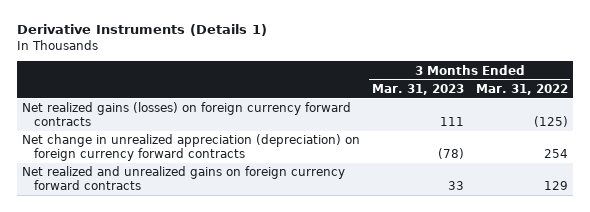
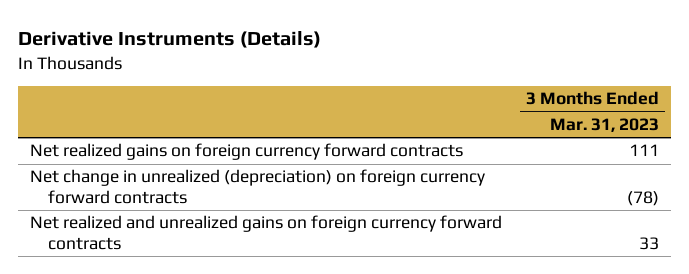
[16,24,267,37] Derivative Instruments (Details 1) -> [18,31,322,49] Derivative Instruments (Details)
[475,83,568,95] Mar. 31, 2022 -> none
[22,102,352,127] Net realized gains (losses) on foreign currency forward contracts -> [30,143,464,161] Net realized gains on foreign currency forward contracts
[22,134,361,162] Net change in unrealized appreciation (depreciation) on foreign currency forward contracts -> [30,169,486,204] Net change in unrealized (depreciation) on foreign currency forward contracts

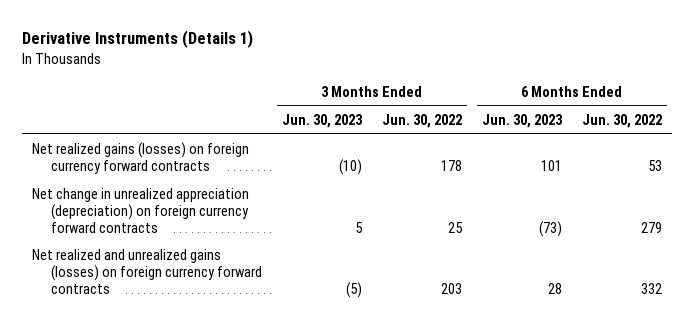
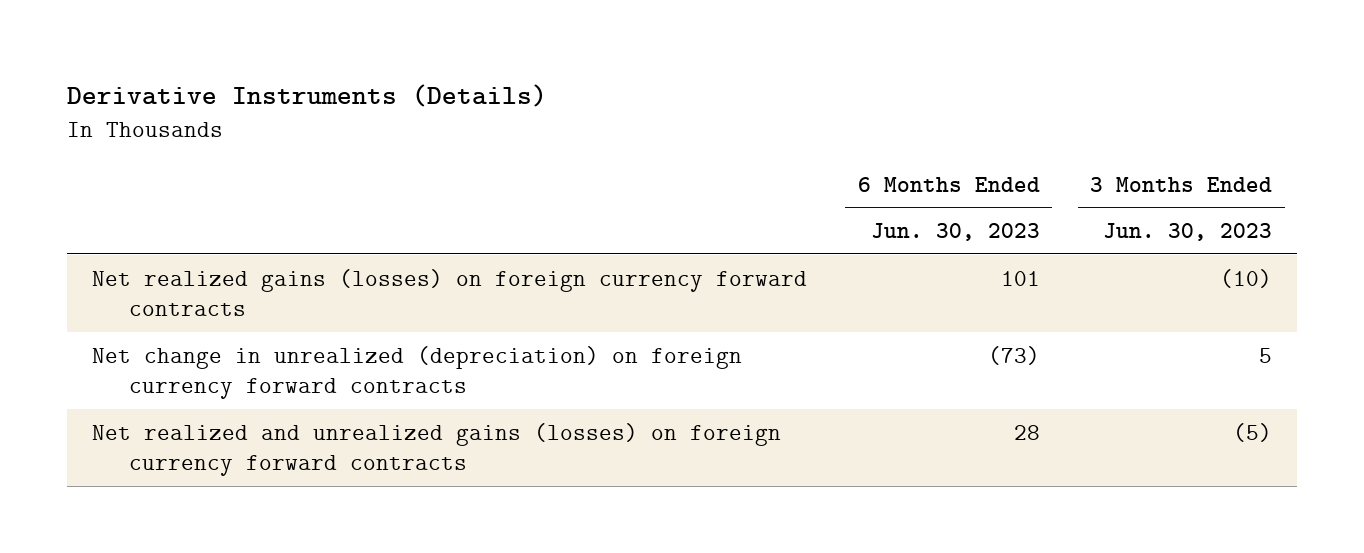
[22,30,254,49] Derivative Instruments (Details 1) -> [66,84,547,108] Derivative Instruments (Details)
[382,113,463,128] Jun. 30, 2022 -> none
[582,113,663,128] Jun. 30, 2022 -> none
[32,188,250,233] Net change in unrealized appreciation (depreciation) on foreign currency forward contracts -> [91,345,742,400] Net change in unrealized (depreciation) on foreign currency forward contracts

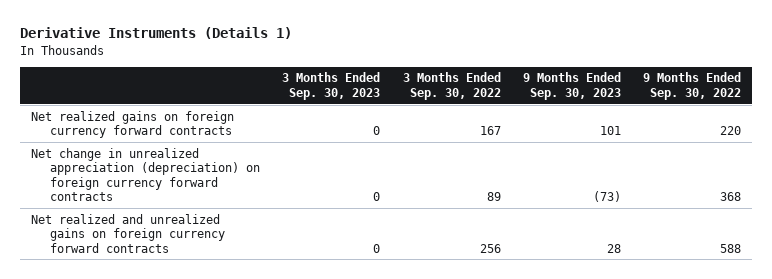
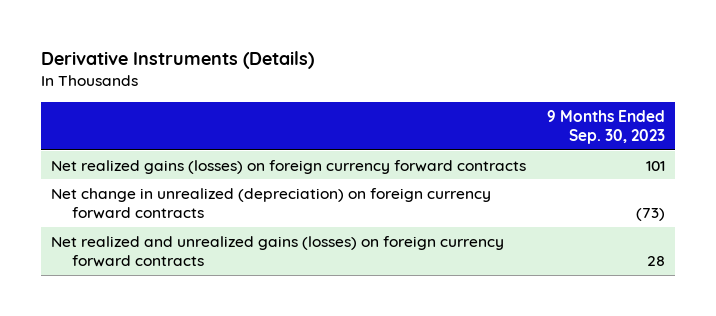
[19,27,292,40] Derivative Instruments (Details 1) -> [40,51,314,70] Derivative Instruments (Details)
[282,72,381,100] 3 Months Ended Sep. 30, 2023 -> none
[402,72,501,100] 3 Months Ended Sep. 30, 2022 -> none
[643,72,742,100] 9 Months Ended Sep. 30, 2022 -> none
[30,110,234,139] Net realized gains on foreign currency forward contracts -> [51,159,527,174] Net realized gains (losses) on foreign currency forward contracts
[30,147,260,202] Net change in unrealized appreciation (depreciation) on foreign currency forward contracts -> [51,187,492,220] Net change in unrealized (depreciation) on foreign currency forward contracts
[30,213,225,253] Net realized and unrealized gains on foreign currency forward contracts -> [51,235,505,268] Net realized and unrealized gains (losses) on foreign currency forward contracts

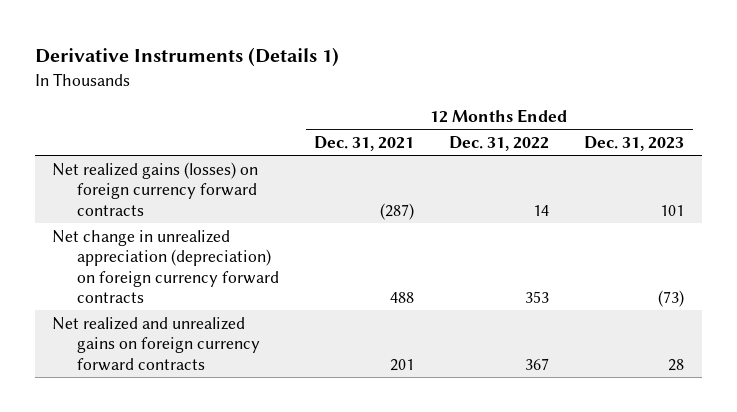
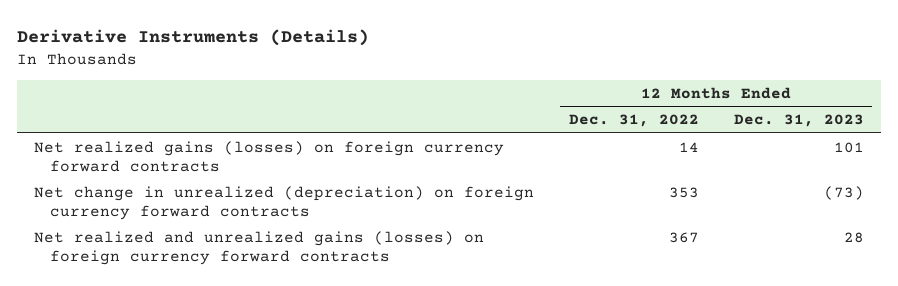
[34,47,339,68] Derivative Instruments (Details 1) -> [17,29,370,47] Derivative Instruments (Details)
[314,136,415,152] Dec. 31, 2021 -> none
[52,229,280,303] Net change in unrealized appreciation (depreciation) on foreign currency forward contracts -> [34,185,535,220] Net change in unrealized (depreciation) on foreign currency forward contracts
[52,316,261,371] Net realized and unrealized gains on foreign currency forward contracts -> [34,230,485,265] Net realized and unrealized gains (losses) on foreign currency forward contracts

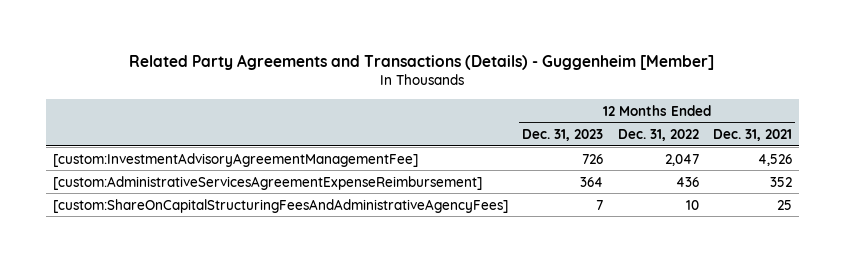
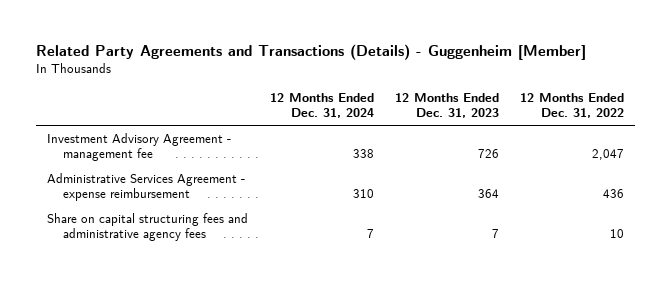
[712,128,792,141] Dec. 31, 2021 -> none
none -> [269,92,374,119] 12 Months Ended Dec. 31, 2024
[53,152,419,167] [custom:InvestmentAdvisoryAgreementManagementFee] -> [47,132,232,162] Investment Advisory Agreement - management fee
[53,175,483,190] [custom:AdministrativeServicesAgreementExpenseReimbursement] -> [47,172,246,202] Administrative Services Agreement - expense reimbursement
[53,198,509,213] [custom:ShareOnCapitalStructuringFeesAndAdministrativeAgencyFees] -> [47,212,249,242] Share on capital structuring fees and administrative agency fees

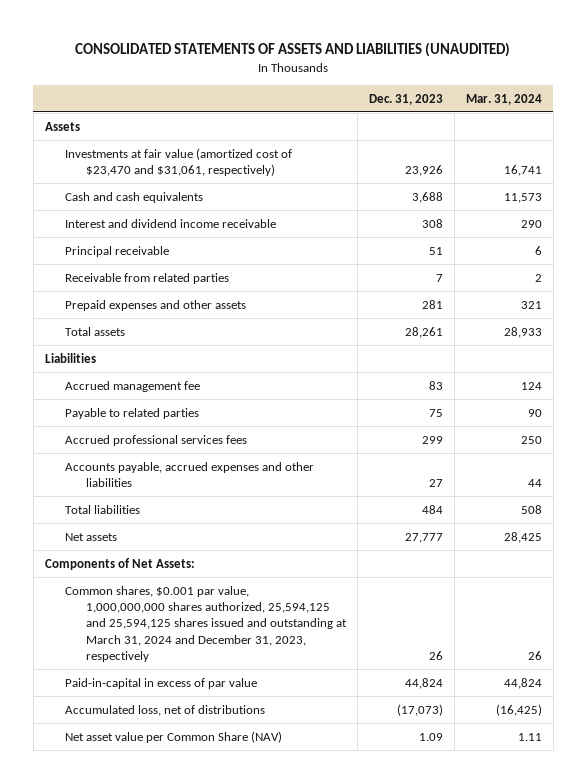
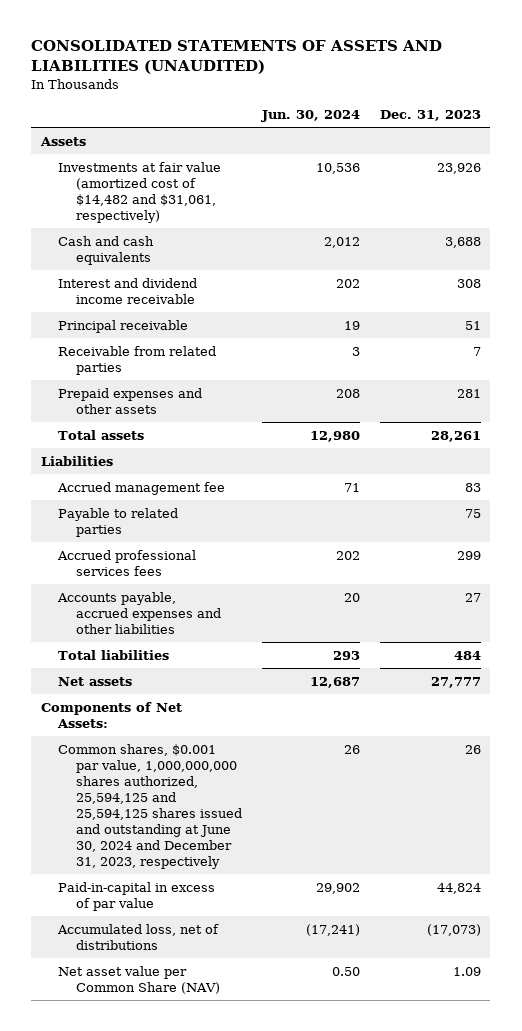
[465,93,542,105] Mar. 31, 2024 -> none
none -> [260,110,360,123] Jun. 30, 2024
[65,147,293,177] Investments at fair value (amortized cost of $23,470 and $31,061, respectively) -> [58,161,222,223] Investments at fair value (amortized cost of $14,482 and $31,061, respectively)
[65,585,347,662] Common shares, $0.001 par value, 1,000,000,000 shares authorized, 25,594,125 and 25,594,125 shares issued and outstanding at March 31, 2024 and December 31, 2023, respectively -> [58,743,242,870] Common shares, $0.001 par value, 1,000,000,000 shares authorized, 25,594,125 and 25,594,125 shares issued and outstanding at June 30, 2024 and December 31, 2023, respectively

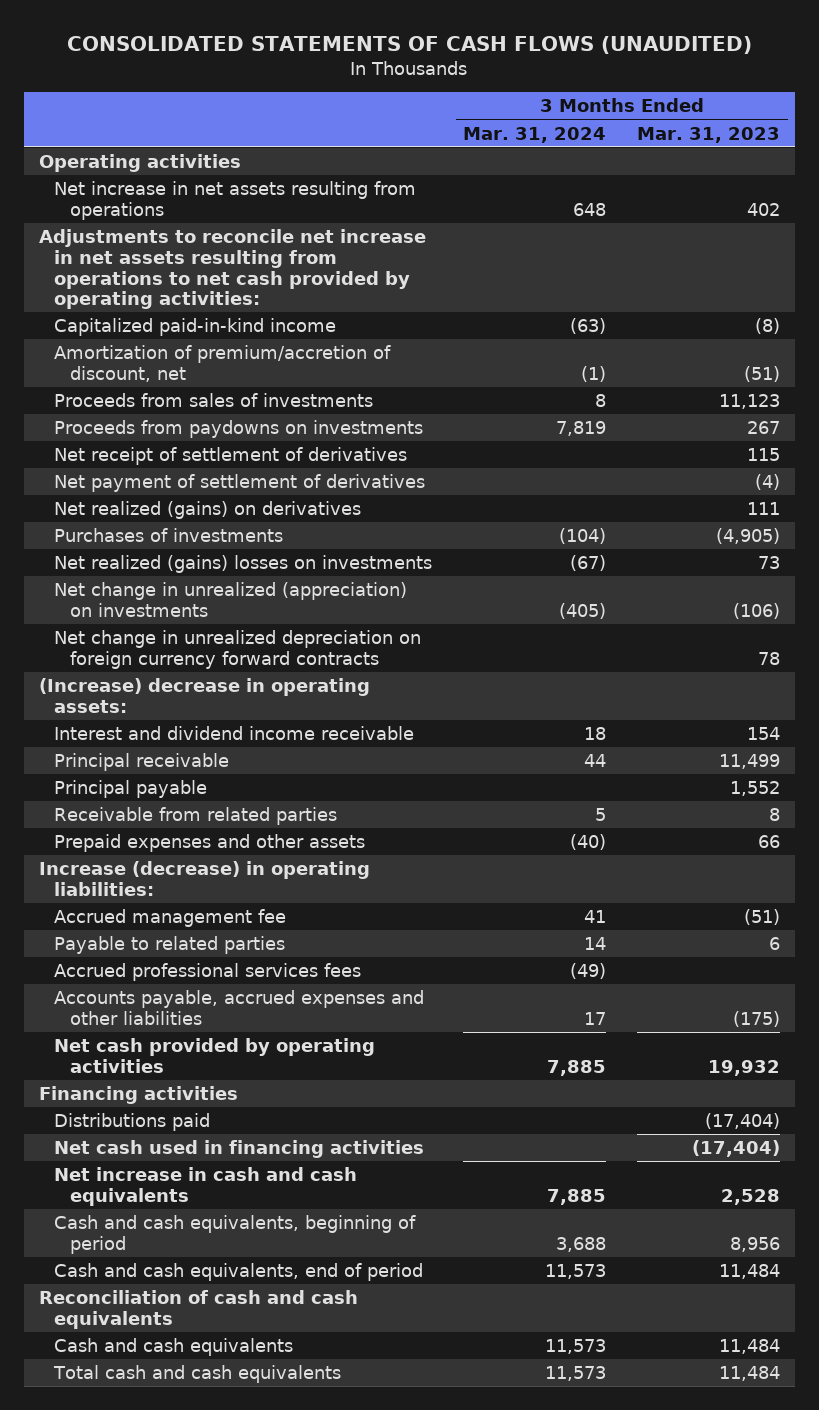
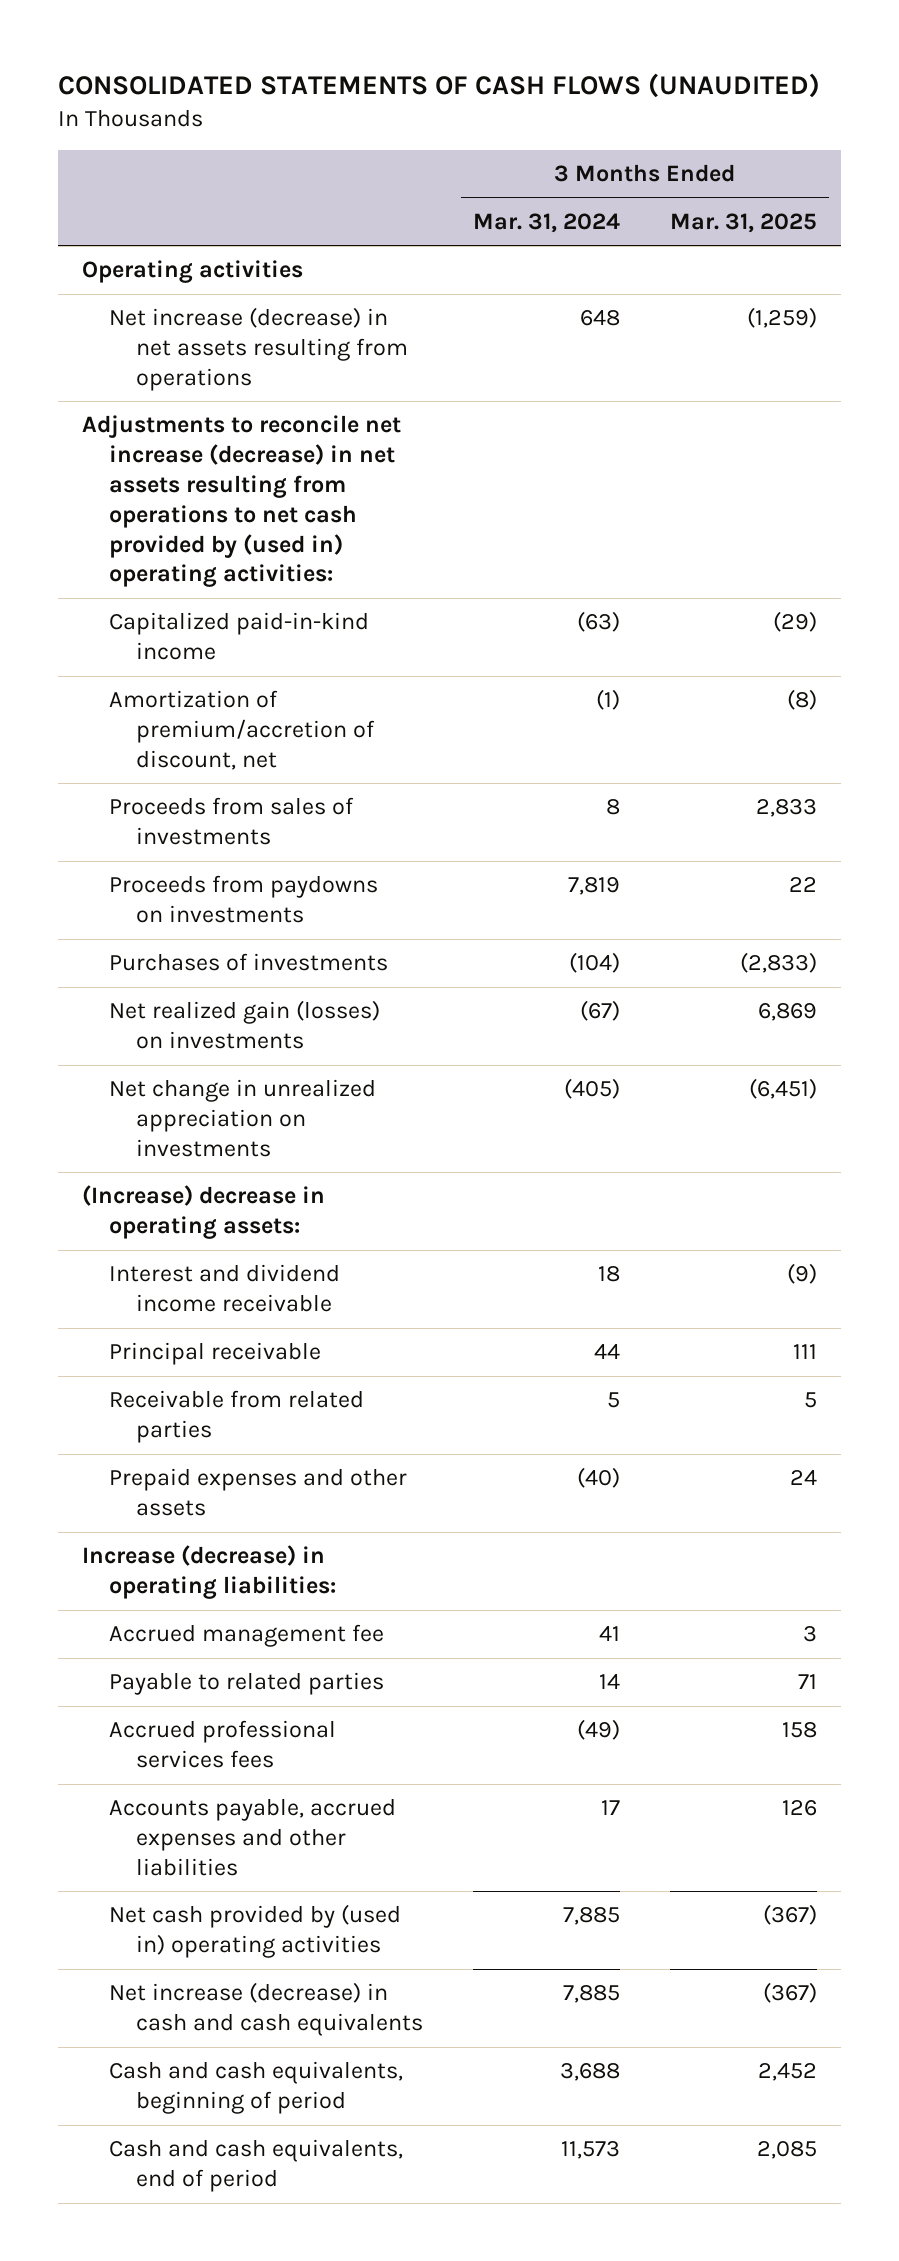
[636,126,780,143] Mar. 31, 2023 -> none
none -> [669,212,817,233] Mar. 31, 2025
[54,181,417,220] Net increase in net assets resulting from operations -> [109,307,409,391] Net increase (decrease) in net assets resulting from operations
[39,229,427,310] Adjustments to reconcile net increase in net assets resulting from operations to net cash provided by operating activities: -> [82,415,402,588] Adjustments to reconcile net increase (decrease) in net assets resulting from operations to net cash provided by (used in) operating activities:
[54,447,408,466] Net receipt of settlement of derivatives -> none
[54,474,426,493] Net payment of settlement of derivatives -> none
[54,501,362,520] Net realized (gains) on derivatives -> none
[54,630,422,669] Net change in unrealized depreciation on foreign currency forward contracts -> none
[54,555,433,574] Net realized (gains) losses on investments -> [109,1000,381,1050] Net realized gain (losses) on investments
[54,582,408,617] Net change in unrealized (appreciation) on investments -> [109,1079,377,1157] Net change in unrealized appreciation on investments
[54,780,208,799] Principal payable -> none
[39,1086,239,1105] Financing activities -> none
[54,1113,211,1132] Distributions paid -> none
[54,1140,425,1159] Net cash used in financing activities -> none
[54,1038,376,1073] Net cash provided by operating activities -> [109,1904,402,1959] Net cash provided by (used in) operating activities
[54,1167,358,1206] Net increase in cash and cash equivalents -> [109,1982,424,2037] Net increase (decrease) in cash and cash equivalents
[39,1290,359,1329] Reconciliation of cash and cash equivalents -> none
[54,1338,294,1357] Cash and cash equivalents -> none
[53,1365,342,1384] Total cash and cash equivalents -> none

